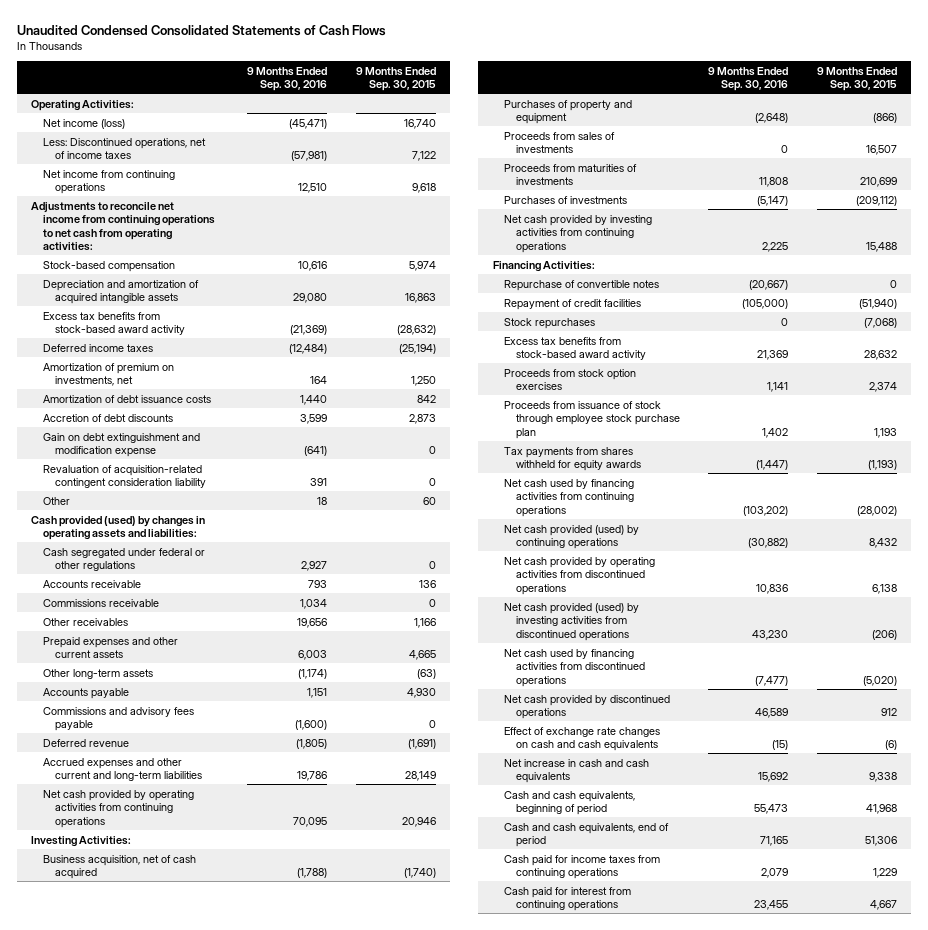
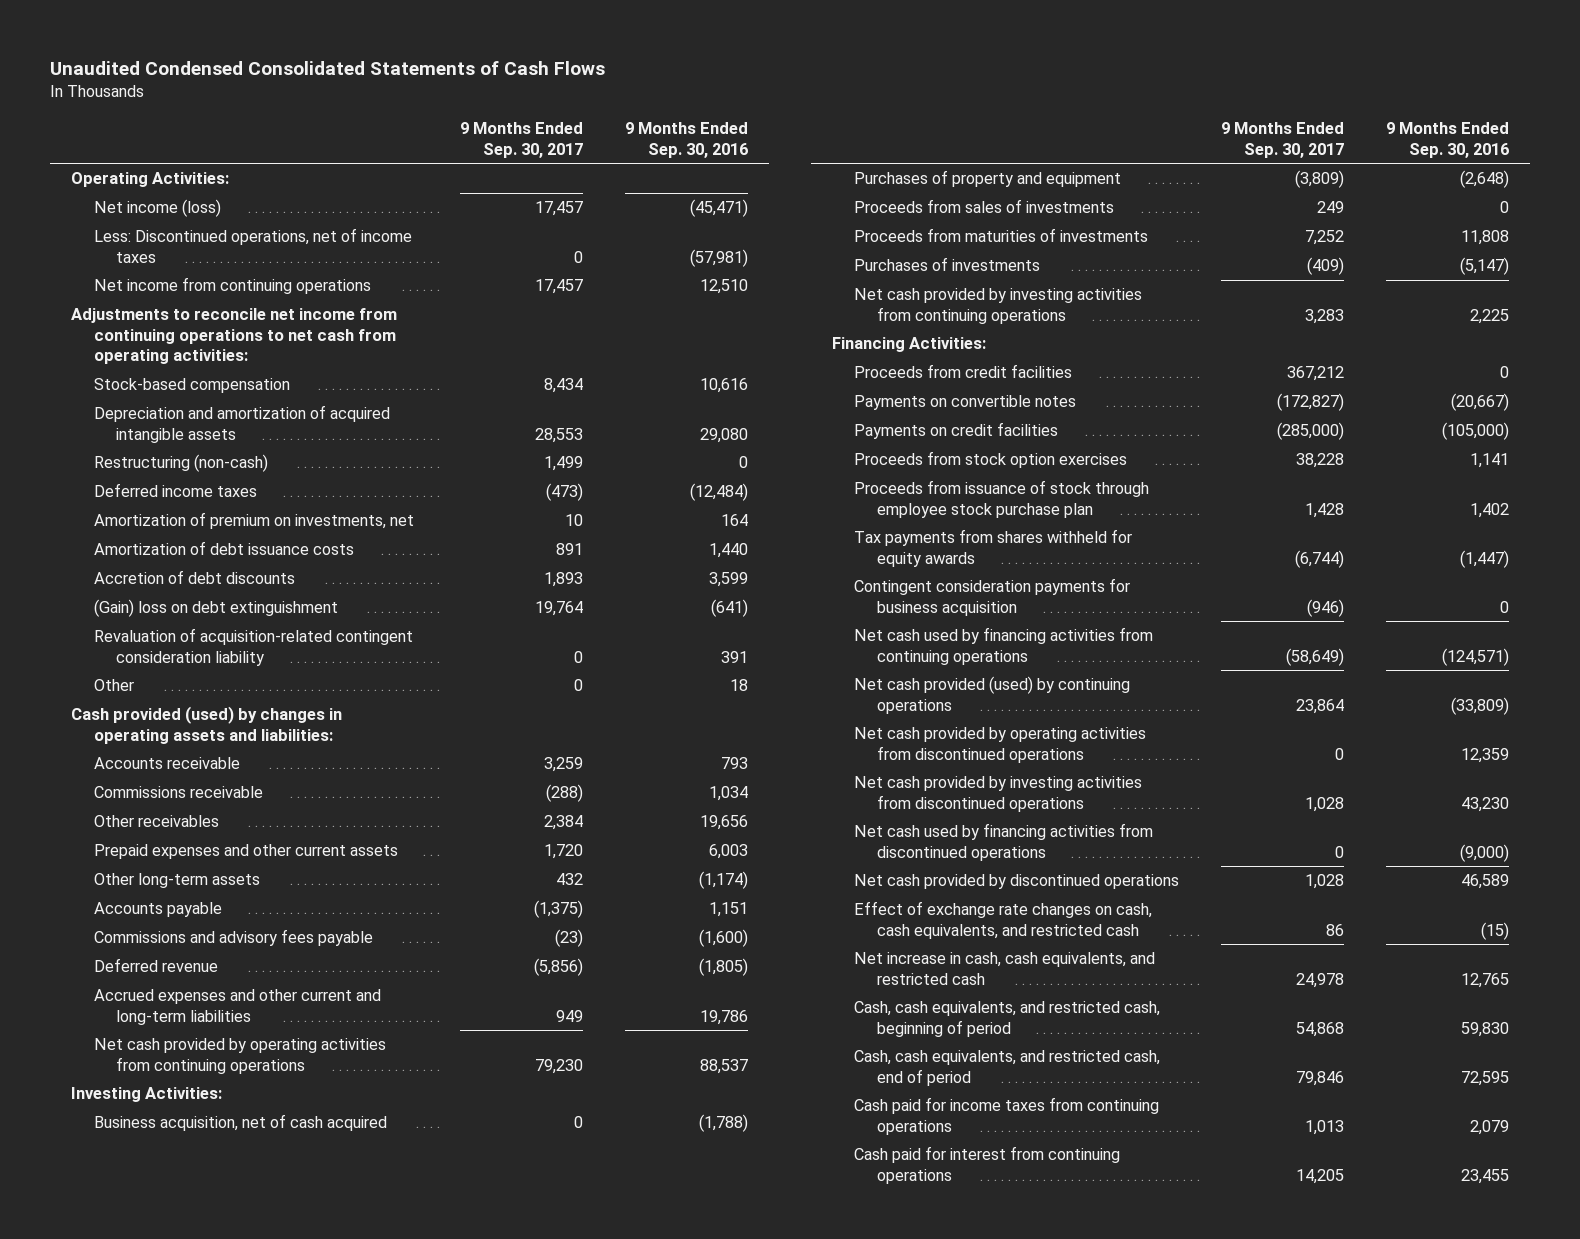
[355,66,436,92] 9 Months Ended Sep. 30, 2015 -> none
none -> [460,122,584,158] 9 Months Ended Sep. 30, 2017
[42,311,185,336] Excess tax benefits from stock-based award activity -> none
none -> [93,454,268,473] Restructuring (non-cash)
[42,432,200,458] Gain on debt extinguishment and modification expense -> [93,599,338,618] (Gain) loss on debt extinguishment
[42,547,205,572] Cash segregated under federal or other regulations -> none
[293,816,328,827] 70,095 -> [700,1058,749,1074] 88,537
[504,317,596,329] Stock repurchases -> none
[504,336,646,361] Excess tax benefits from stock-based award activity -> none
none -> [854,364,1073,379] Proceeds from credit facilities
[504,279,660,291] Repurchase of convertible notes -> [854,395,1077,411] Payments on convertible notes
[504,298,642,310] Repayment of credit facilities -> [854,422,1059,440] Payments on credit facilities
none -> [854,578,1131,616] Contingent consideration payments for business acquisition
[743,505,789,516] (103,202) -> [1442,647,1510,666] (124,571)
[748,538,789,549] (30,882) -> [1451,696,1510,715] (33,809)
[756,583,789,594] 10,836 -> [1461,747,1510,763] 12,359
[504,602,640,641] Net cash provided (used) by investing activities from discontinued operations -> [854,776,1143,812] Net cash provided by investing activities from discontinued operations
[755,675,789,686] (7,477) -> [1460,843,1510,862] (9,000)
[504,726,661,752] Effect of exchange rate changes on cash and cash equivalents -> [854,901,1153,939] Effect of exchange rate changes on cash, cash equivalents, and restricted cash
[504,758,650,784] Net increase in cash and cash equivalents -> [854,952,1156,985] Net increase in cash, cash equivalents, and restricted cash
[758,772,789,783] 15,692 -> [1461,972,1510,988] 12,765
[504,790,636,816] Cash and cash equivalents, beginning of period -> [854,1001,1161,1037] Cash, cash equivalents, and restricted cash, beginning of period
[754,804,789,815] 55,473 -> [1461,1021,1510,1037] 59,830
[504,822,670,848] Cash and cash equivalents, end of period -> [854,1050,1161,1086] Cash, cash equivalents, and restricted cash, end of period
[760,836,789,847] 71,165 -> [1461,1070,1510,1086] 72,595

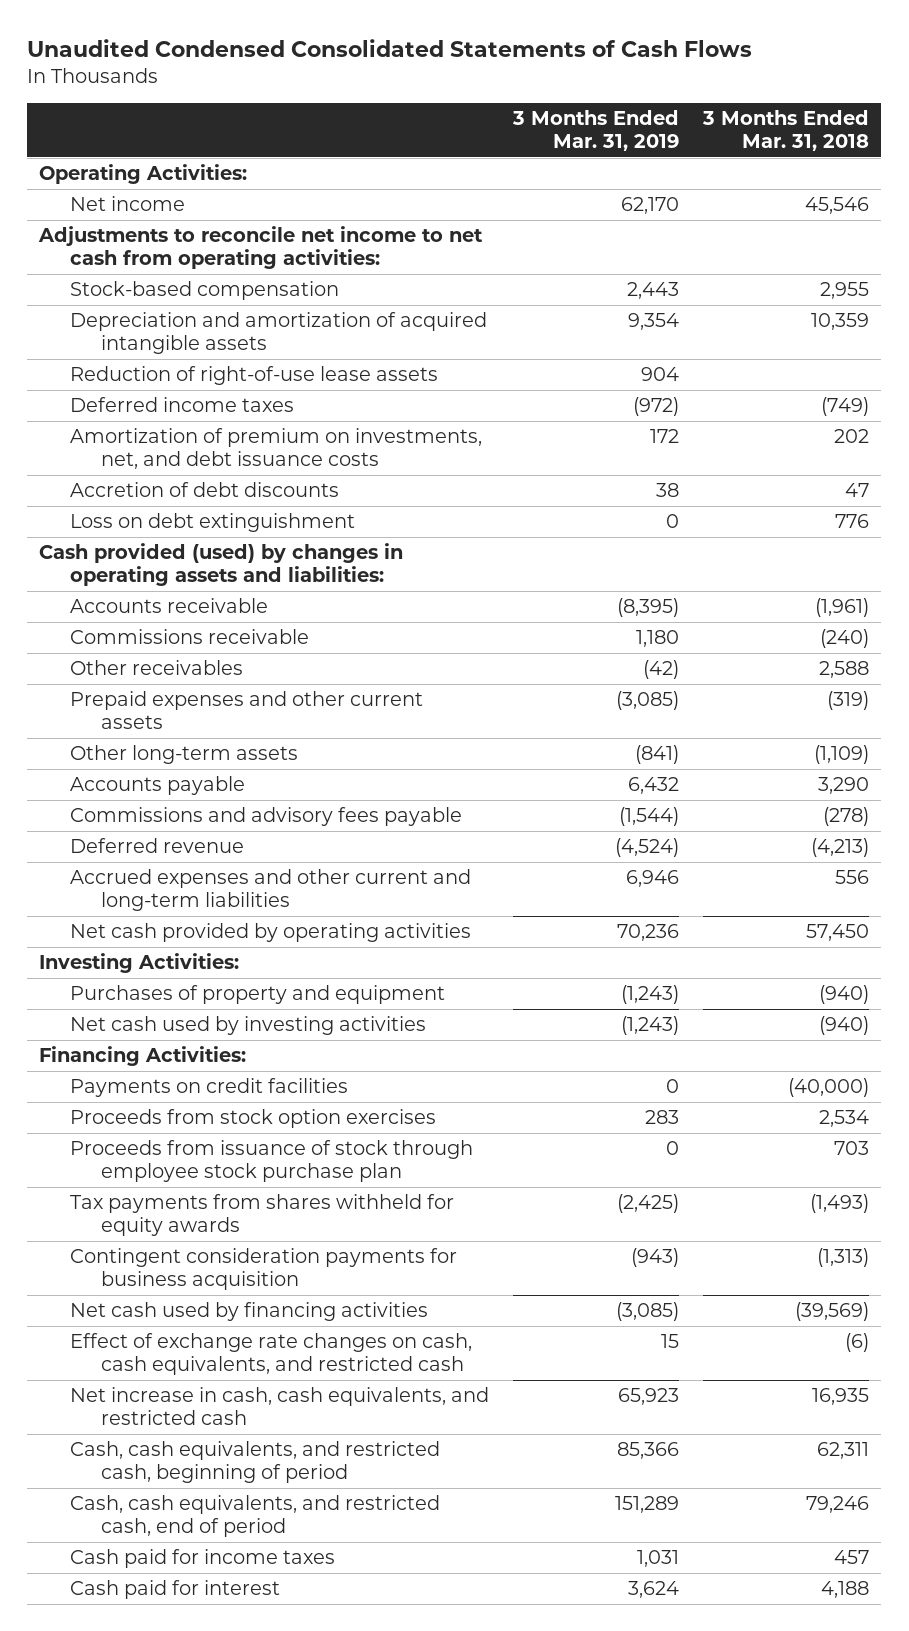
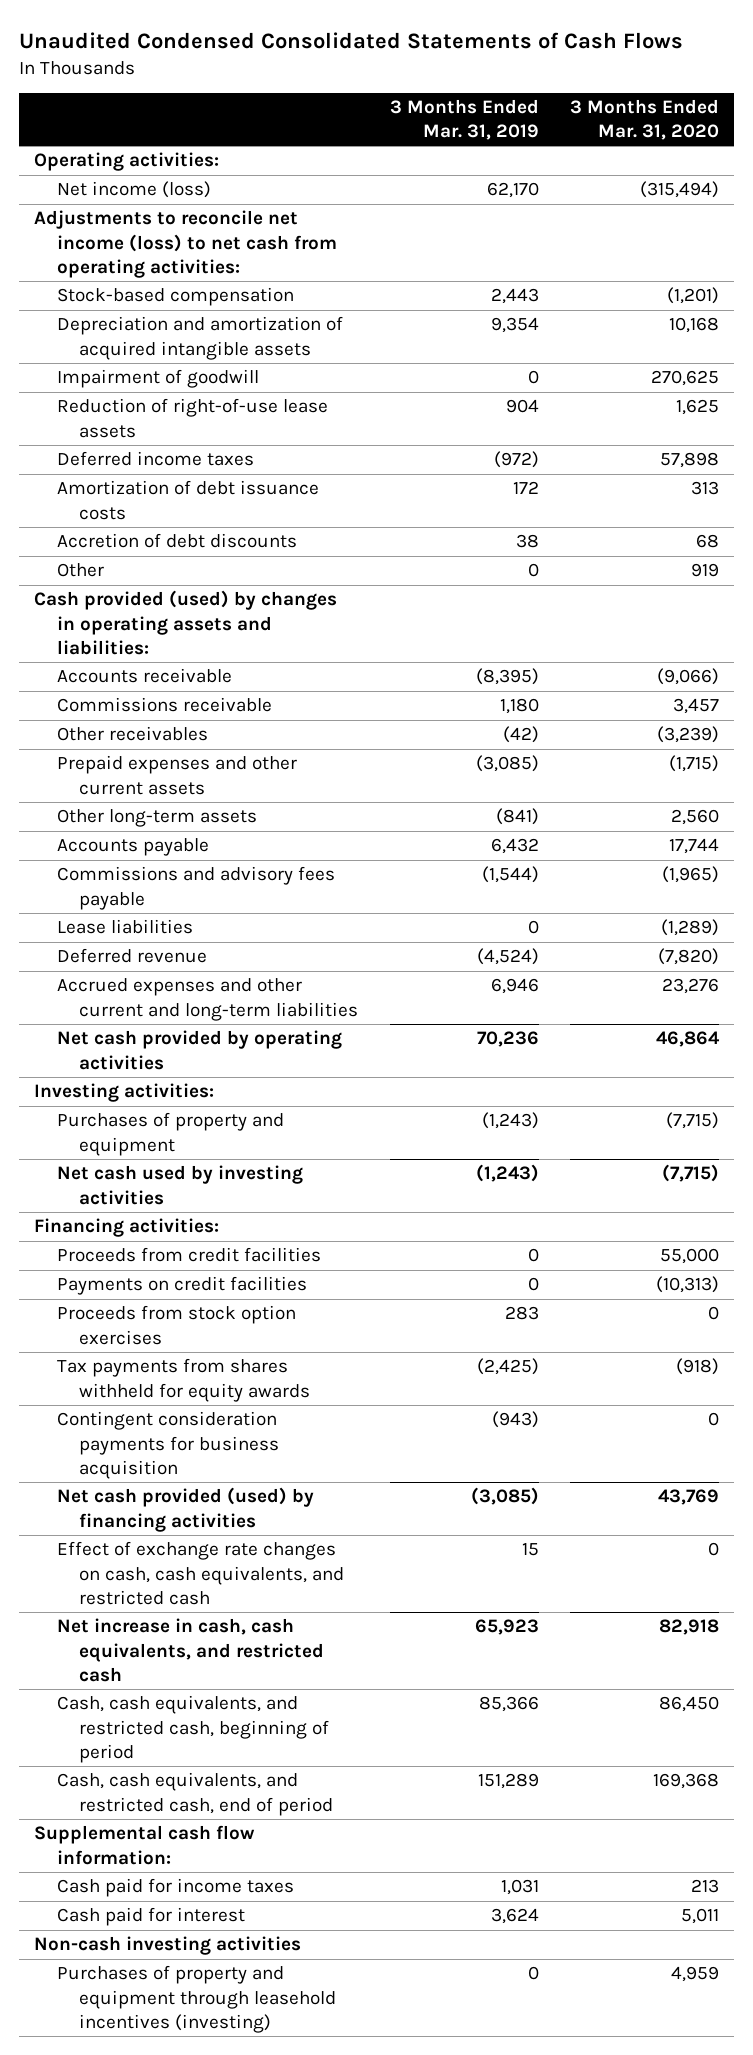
[702,110,870,152] 3 Months Ended Mar. 31, 2018 -> none
none -> [569,98,719,141] 3 Months Ended Mar. 31, 2020
[39,164,248,185] Operating Activities: -> [34,152,220,172] Operating activities:
[70,196,186,212] Net income -> [56,181,211,199] Net income (loss)
[38,226,484,270] Adjustments to reconcile net income to net cash from operating activities: -> [34,210,337,278] Adjustments to reconcile net income (loss) to net cash from operating activities:
none -> [56,369,259,389] Impairment of goodwill
[70,428,483,470] Amortization of premium on investments, net, and debt issuance costs -> [56,480,319,520] Amortization of debt issuance costs
[70,513,356,533] Loss on debt extinguishment -> none
none -> [56,563,104,578] Other
none -> [56,919,193,935] Lease liabilities
[39,953,240,974] Investing Activities: -> [34,1083,215,1103] Investing activities:
[39,1046,247,1067] Financing Activities: -> [34,1218,220,1238] Financing activities:
none -> [56,1247,321,1263] Proceeds from credit facilities
[70,1140,474,1183] Proceeds from issuance of stock through employee stock purchase plan -> none
[70,1302,429,1322] Net cash used by financing activities -> [56,1487,314,1532] Net cash provided (used) by financing activities
none -> [34,1825,256,1865] Supplemental cash flow information:
none -> [34,1936,302,1956] Non-cash investing activities
none -> [56,1965,337,2033] Purchases of property and equipment through leasehold incentives (investing)

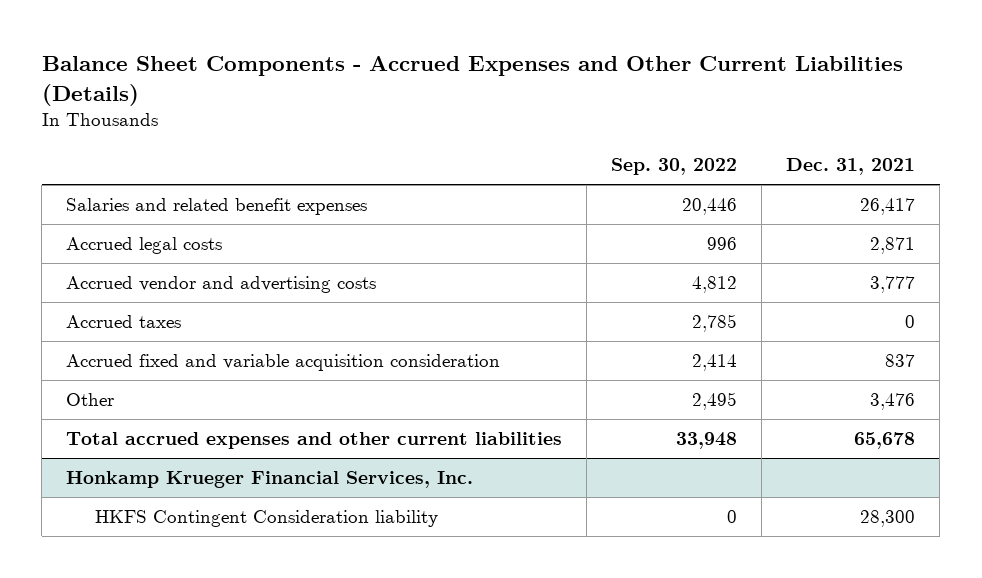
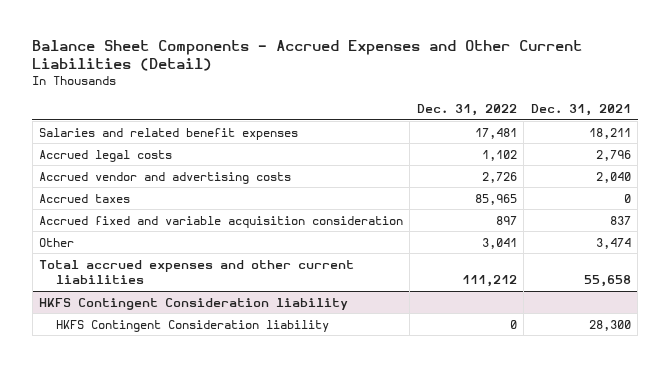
[41,56,903,106] Balance Sheet Components - Accrued Expenses and Other Current Liabilities (Details) -> [32,39,583,72] Balance Sheet Components - Accrued Expenses and Other Current Liabilities (Detail)
[611,158,738,176] Sep. 30, 2022 -> none
none -> [416,104,517,117] Dec. 31, 2022
[860,197,916,215] 26,417 -> [588,127,631,139] 18,211
[870,236,916,254] 2,871 -> [595,149,631,161] 2,796
[870,275,916,293] 3,777 -> [595,171,631,183] 2,040
[66,470,474,488] Honkamp Krueger Financial Services, Inc. -> none
[870,392,916,410] 3,476 -> [595,237,631,249] 3,474
[854,431,916,449] 65,678 -> [583,275,631,288] 55,658
none -> [38,297,348,310] HKFS Contingent Consideration liability

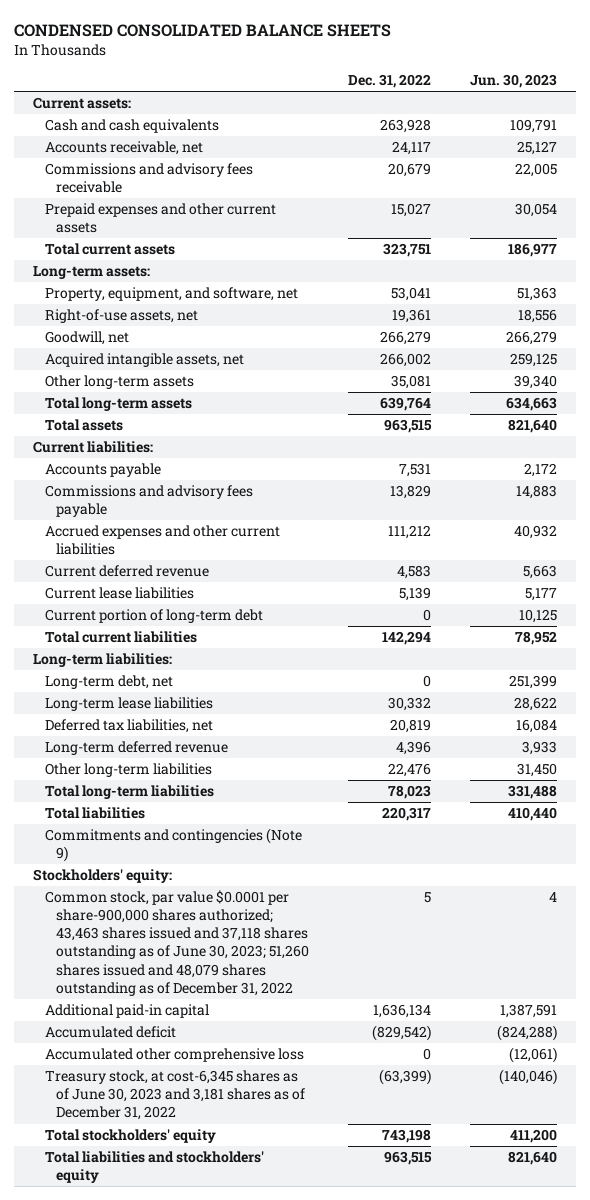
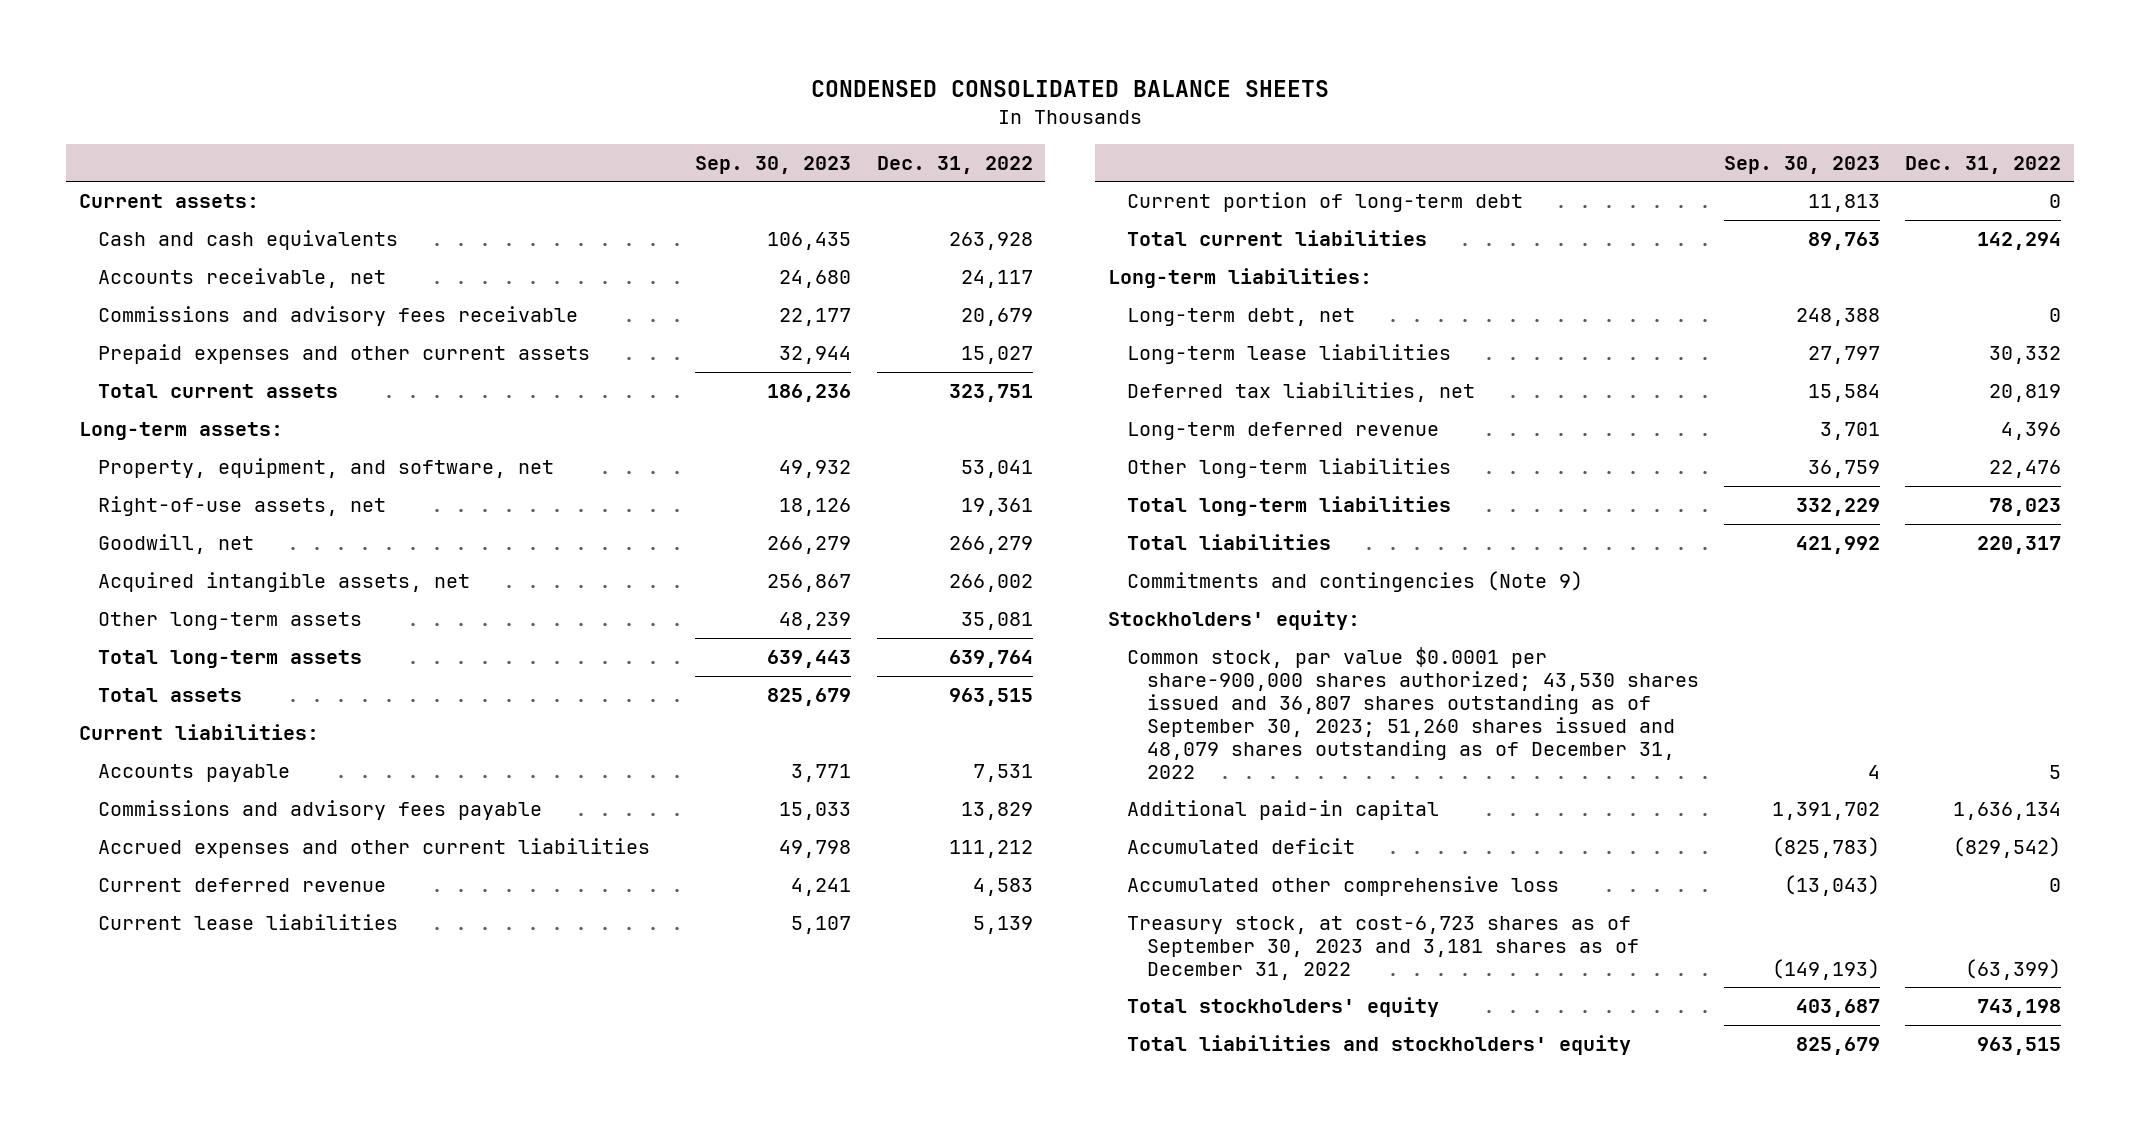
[469,73,557,88] Jun. 30, 2023 -> none
none -> [695,155,852,174] Sep. 30, 2023
[44,890,309,996] Common stock, par value $0.0001 per share-900,000 shares authorized; 43,463 shares issued and 37,118 shares outstanding as of June 30, 2023; 51,260 shares issued and 48,079 shares outstanding as of December 31, 2022 -> [1127,647,1699,779] Common stock, par value $0.0001 per share-900,000 shares authorized; 43,530 shares issued and 36,807 shares outstanding as of September 30, 2023; 51,260 shares issued and 48,079 shares outstanding as of December 31, 2022
[44,1070,305,1121] Treasury stock, at cost-6,345 shares as of June 30, 2023 and 3,181 shares as of December 31, 2022 -> [1127,916,1639,980] Treasury stock, at cost-6,723 shares as of September 30, 2023 and 3,181 shares as of December 31, 2022

